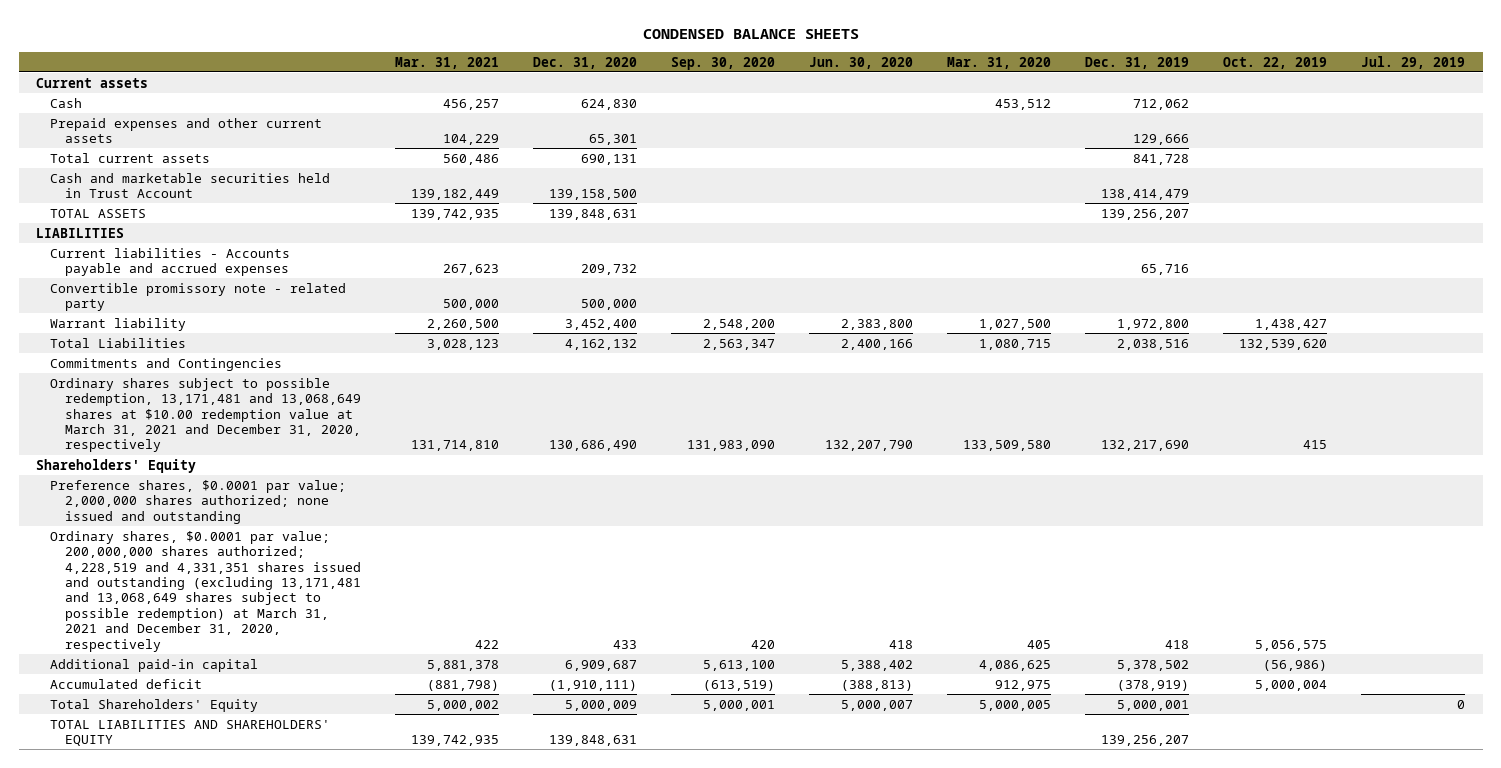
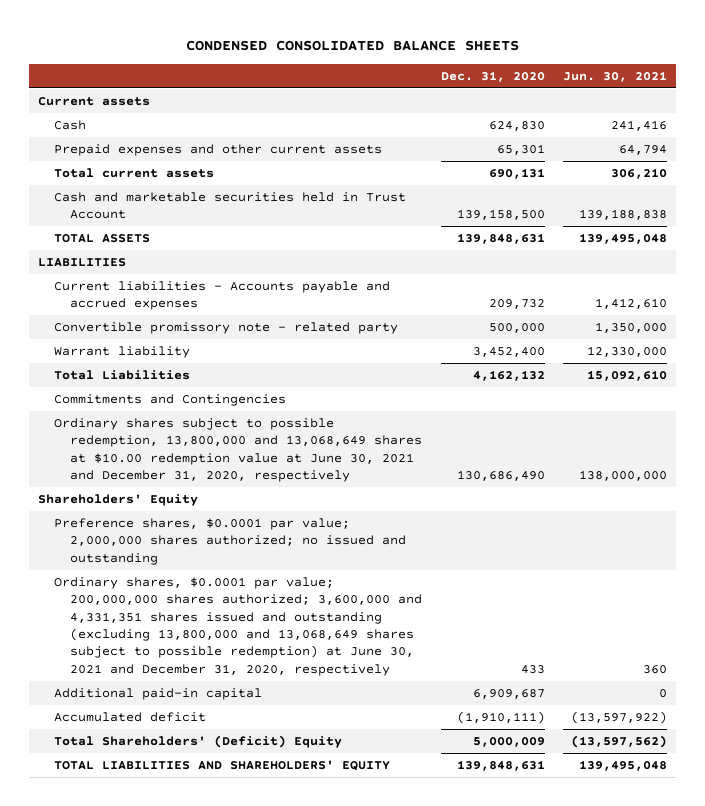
[642,29,859,40] CONDENSED BALANCE SHEETS -> [185,40,519,52] CONDENSED CONSOLIDATED BALANCE SHEETS
[394,56,499,69] Mar. 31, 2021 -> none
[670,56,775,70] Sep. 30, 2020 -> none
[809,56,914,69] Jun. 30, 2020 -> none
[947,56,1052,69] Mar. 31, 2020 -> none
[1085,56,1190,69] Dec. 31, 2019 -> none
[1223,56,1328,69] Oct. 22, 2019 -> none
[1361,55,1466,69] Jul. 29, 2019 -> none
none -> [563,70,668,82] Jun. 30, 2021
[50,377,361,453] Ordinary shares subject to possible redemption, 13,171,481 and 13,068,649 shares at $10.00 redemption value at March 31, 2021 and December 31, 2020, respectively -> [54,417,423,483] Ordinary shares subject to possible redemption, 13,800,000 and 13,068,649 shares at $10.00 redemption value at June 30, 2021 and December 31, 2020, respectively
[50,479,347,524] Preference shares, $0.0001 par value; 2,000,000 shares authorized; none issued and outstanding -> [54,517,407,565] Preference shares, $0.0001 par value; 2,000,000 shares authorized; no issued and outstanding
[50,530,361,652] Ordinary shares, $0.0001 par value; 200,000,000 shares authorized; 4,228,519 and 4,331,351 shares issued and outstanding (excluding 13,171,481 and 13,068,649 shares subject to possible redemption) at March 31, 2021 and December 31, 2020, respectively -> [54,576,423,676] Ordinary shares, $0.0001 par value; 200,000,000 shares authorized; 3,600,000 and 4,331,351 shares issued and outstanding (excluding 13,800,000 and 13,068,649 shares subject to possible redemption) at June 30, 2021 and December 31, 2020, respectively
[50,698,259,712] Total Shareholders' Equity -> [54,734,343,748] Total Shareholders' (Deficit) Equity

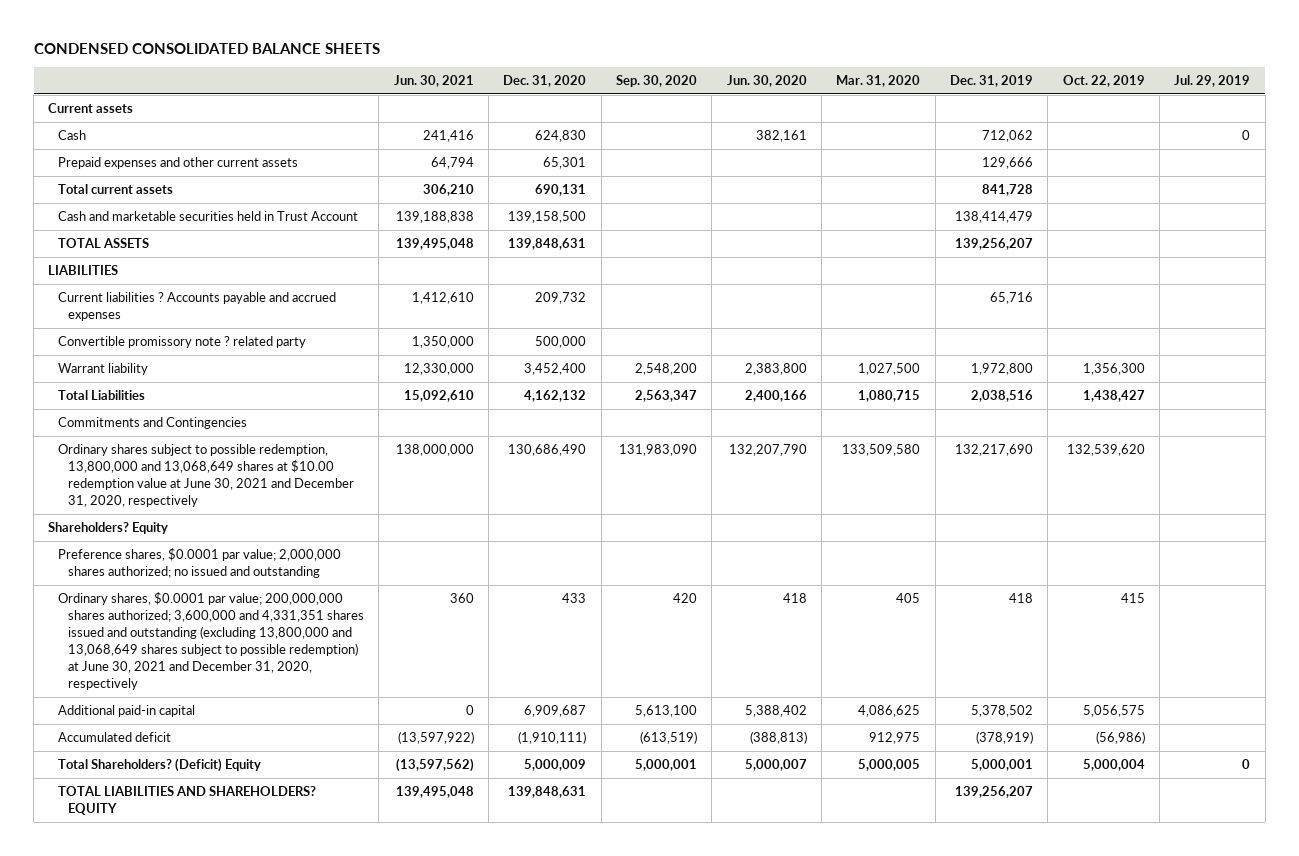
none -> [616,75,698,88] Sep. 30, 2020
none -> [726,75,807,88] Jun. 30, 2020
none -> [836,75,921,88] Mar. 31, 2020
none -> [949,75,1033,88] Dec. 31, 2019
none -> [1062,75,1145,88] Oct. 22, 2019
none -> [1174,75,1251,88] Jul. 29, 2019
[54,280,391,311] Current liabilities - Accounts payable and accrued expenses -> [58,292,337,322] Current liabilities ? Accounts payable and accrued expenses
[54,321,399,334] Convertible promissory note - related party -> [58,336,307,349] Convertible promissory note ? related party
[38,493,199,506] Shareholders' Equity -> [48,522,169,535] Shareholders? Equity
[54,734,343,748] Total Shareholders' (Deficit) Equity -> [58,758,262,773] Total Shareholders? (Deficit) Equity
[54,759,391,771] TOTAL LIABILITIES AND SHAREHOLDERS' EQUITY -> [58,786,317,816] TOTAL LIABILITIES AND SHAREHOLDERS? EQUITY

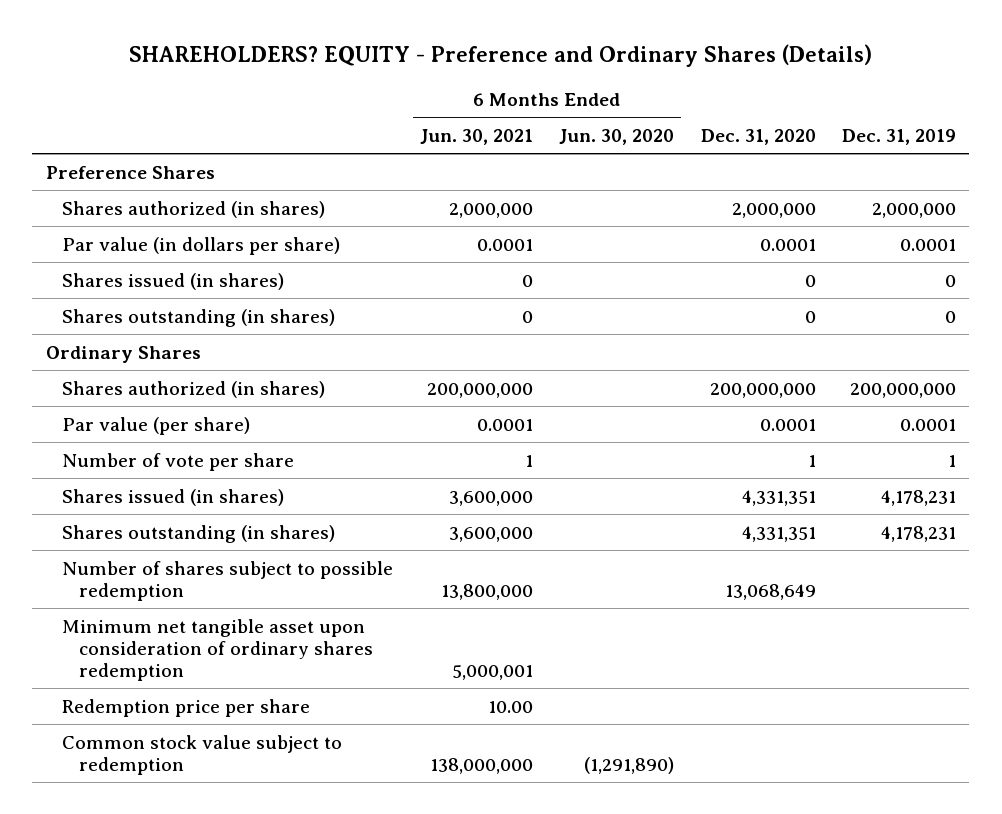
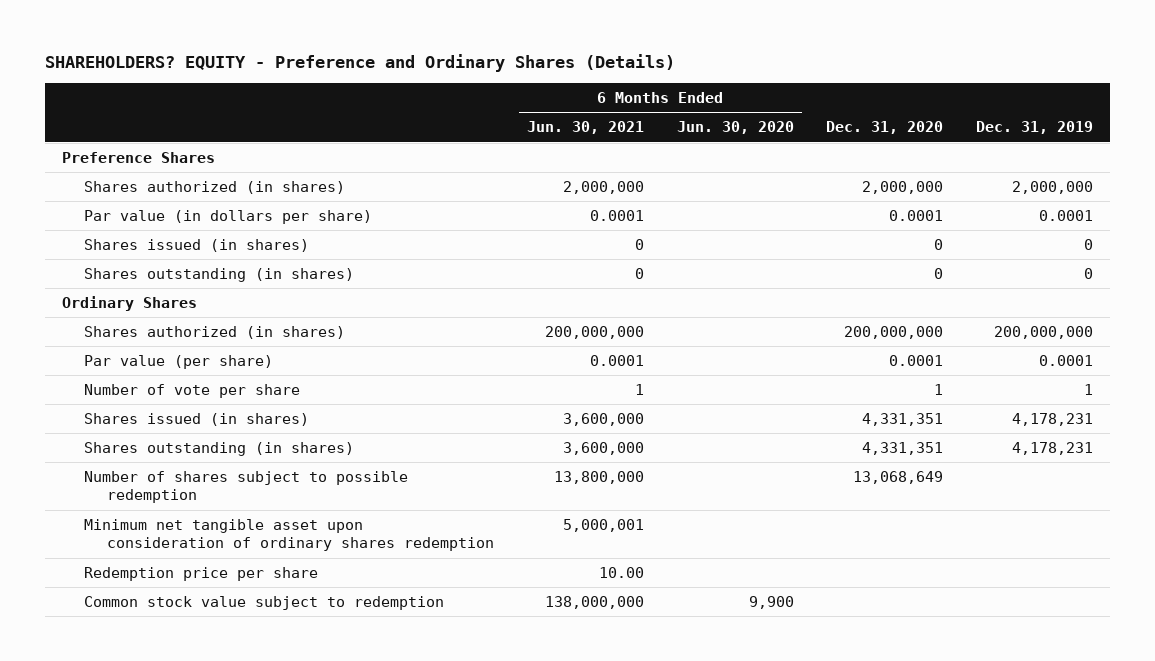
[584,756,675,774] (1,291,890) -> [748,596,794,610] 9,900

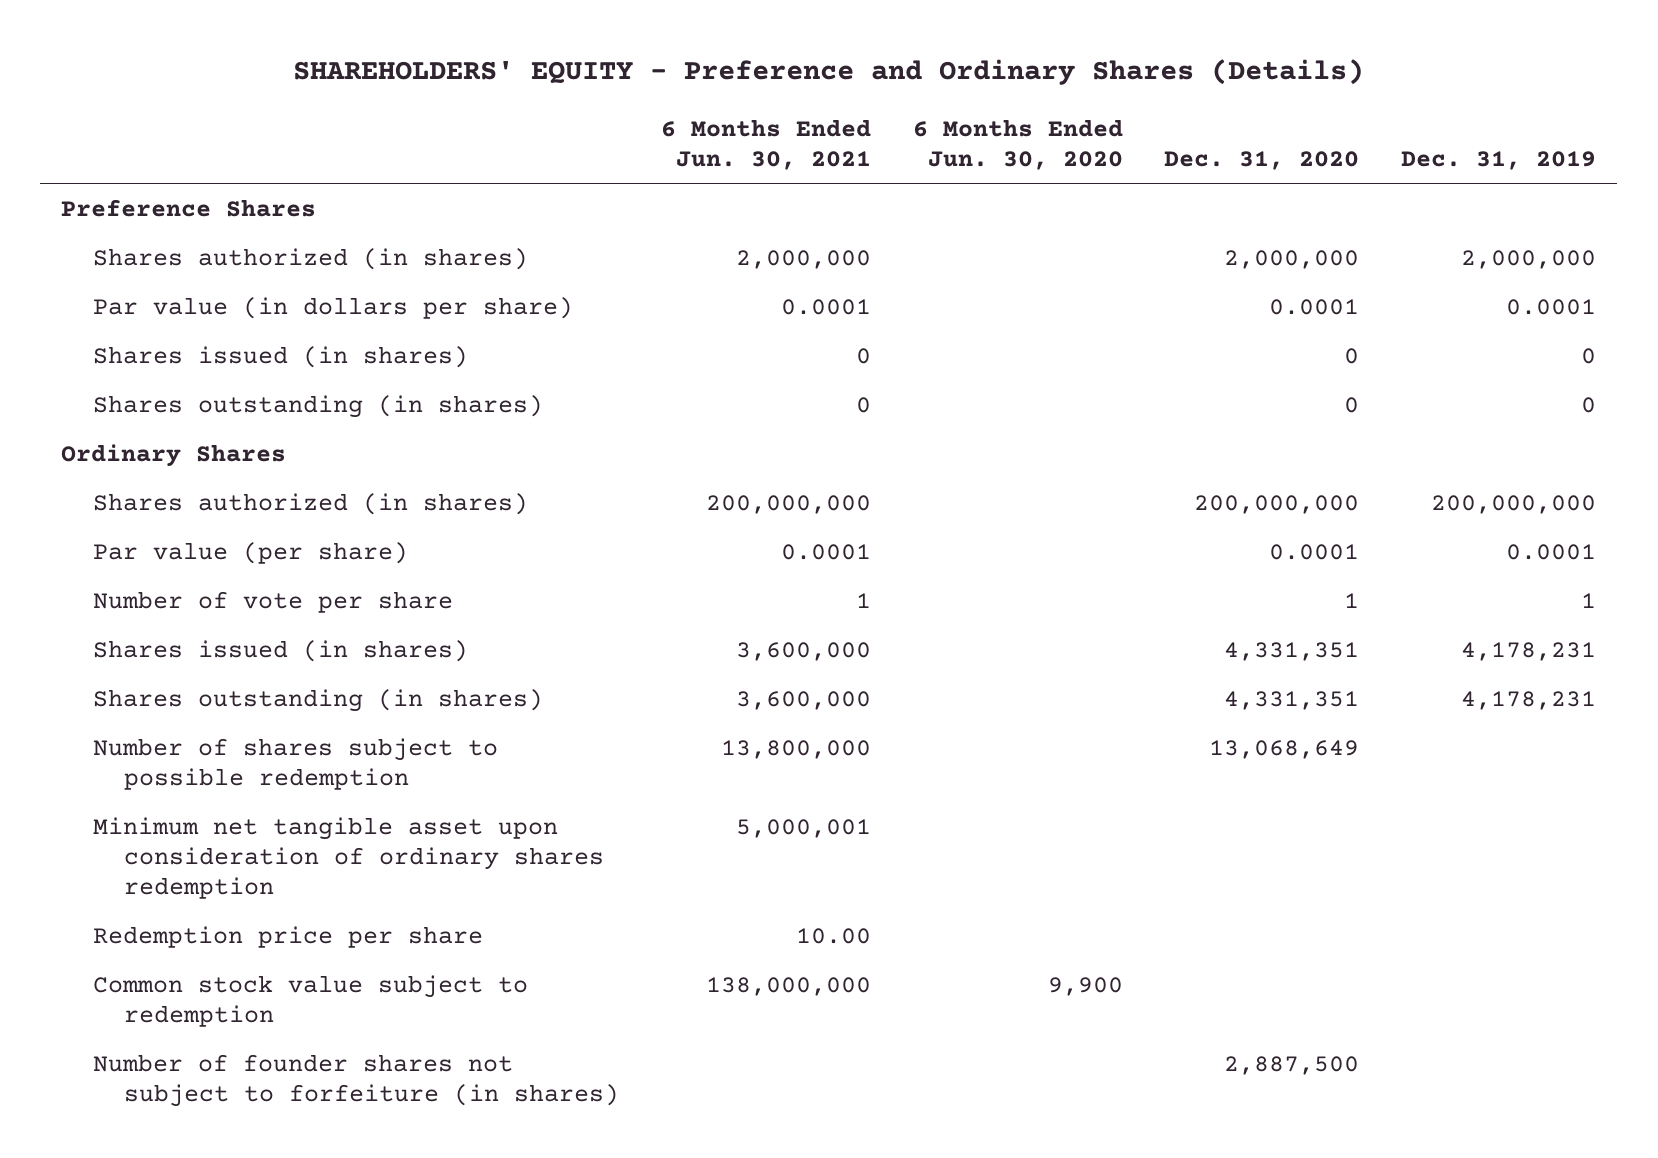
[45,54,676,73] SHAREHOLDERS? EQUITY - Preference and Ordinary Shares (Details) -> [292,59,1364,86] SHAREHOLDERS' EQUITY - Preference and Ordinary Shares (Details)
none -> [92,1053,620,1107] Number of founder shares not subject to forfeiture (in shares)

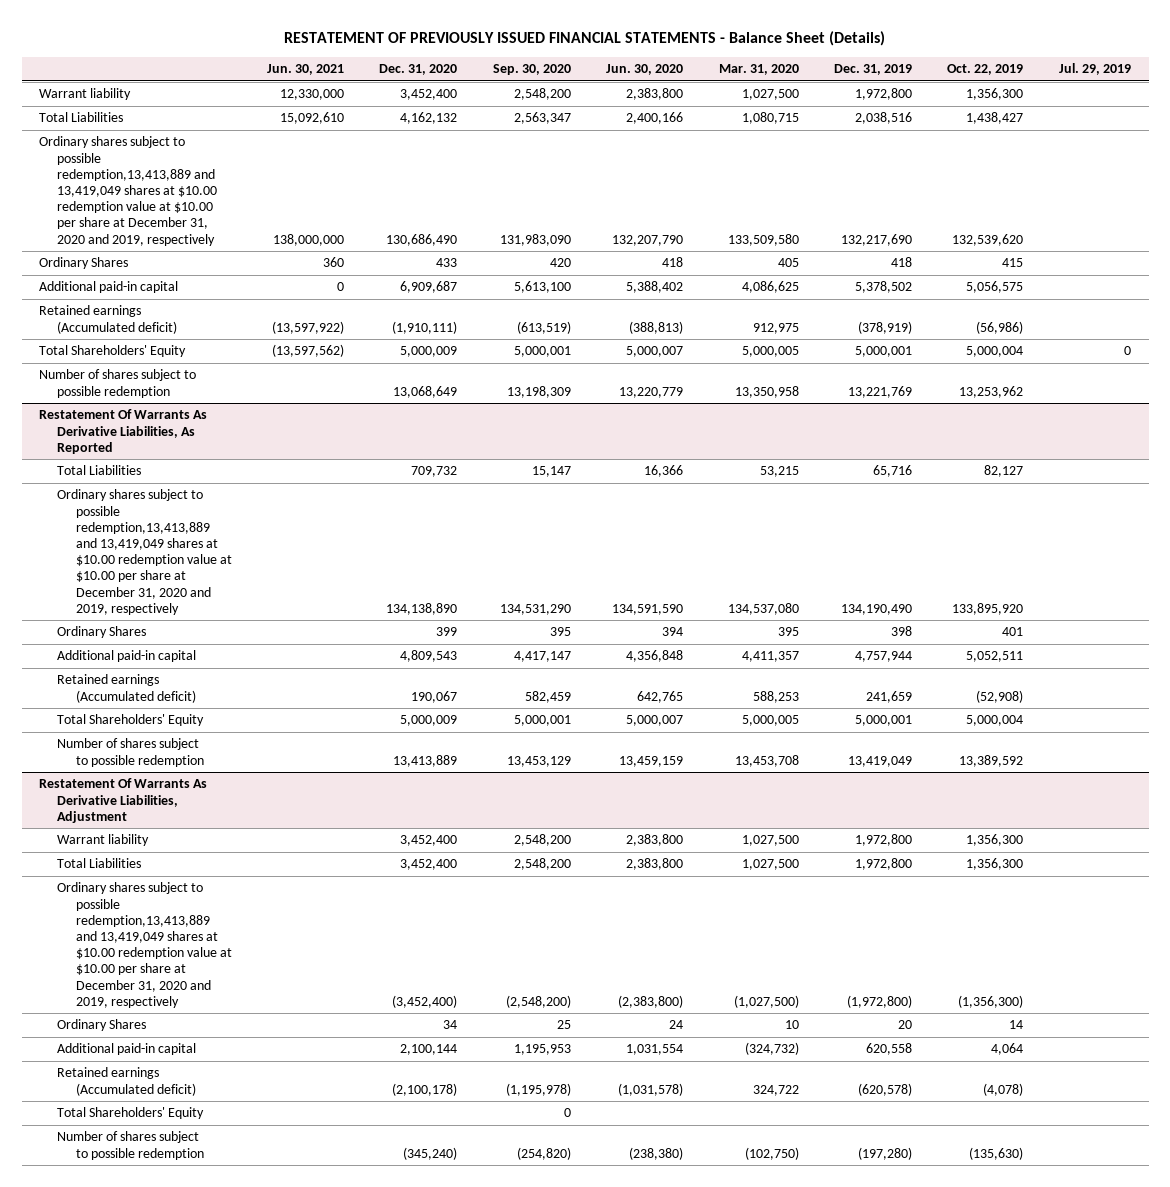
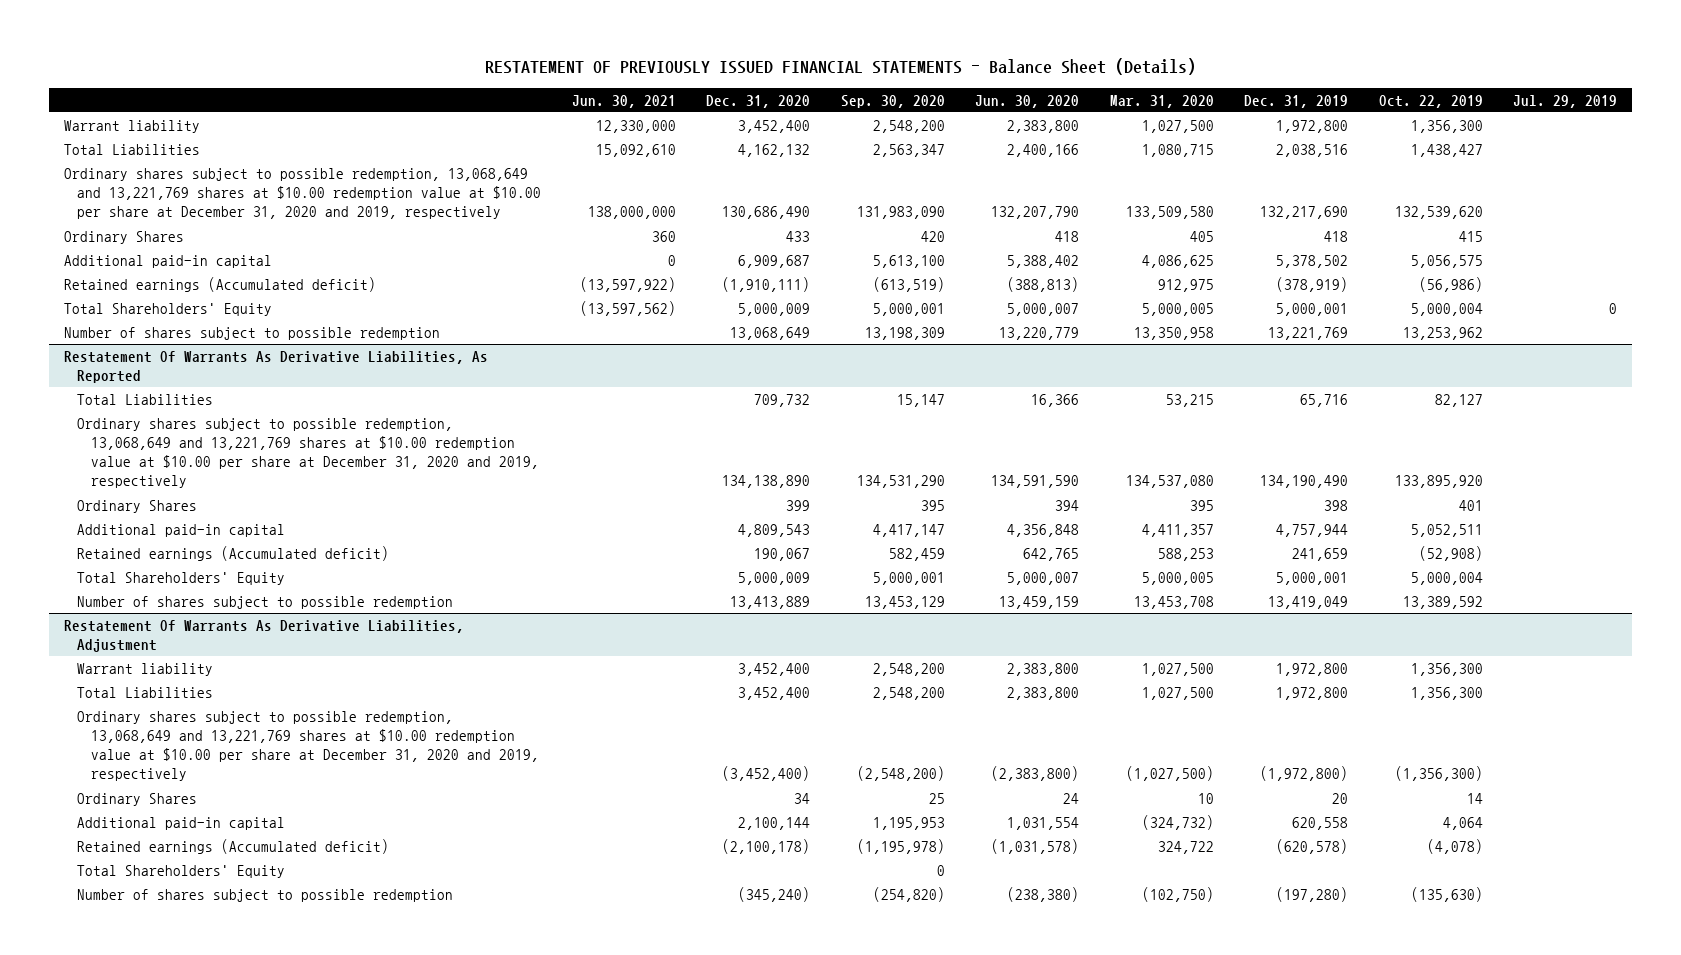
[39,136,218,246] Ordinary shares subject to possible redemption,13,413,889 and 13,419,049 shares at $10.00 redemption value at $10.00 per share at December 31, 2020 and 2019, respectively -> [64,167,542,220] Ordinary shares subject to possible redemption, 13,068,649 and 13,221,769 shares at $10.00 redemption value at $10.00 per share at December 31, 2020 and 2019, respectively
[57,489,232,615] Ordinary shares subject to possible redemption,13,413,889 and 13,419,049 shares at $10.00 redemption value at $10.00 per share at December 31, 2020 and 2019, respectively -> [77,417,539,489] Ordinary shares subject to possible redemption, 13,068,649 and 13,221,769 shares at $10.00 redemption value at $10.00 per share at December 31, 2020 and 2019, respectively
[57,882,232,1008] Ordinary shares subject to possible redemption,13,413,889 and 13,419,049 shares at $10.00 redemption value at $10.00 per share at December 31, 2020 and 2019, respectively -> [77,710,539,782] Ordinary shares subject to possible redemption, 13,068,649 and 13,221,769 shares at $10.00 redemption value at $10.00 per share at December 31, 2020 and 2019, respectively

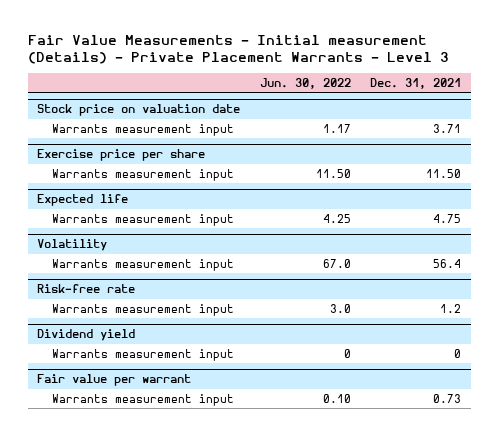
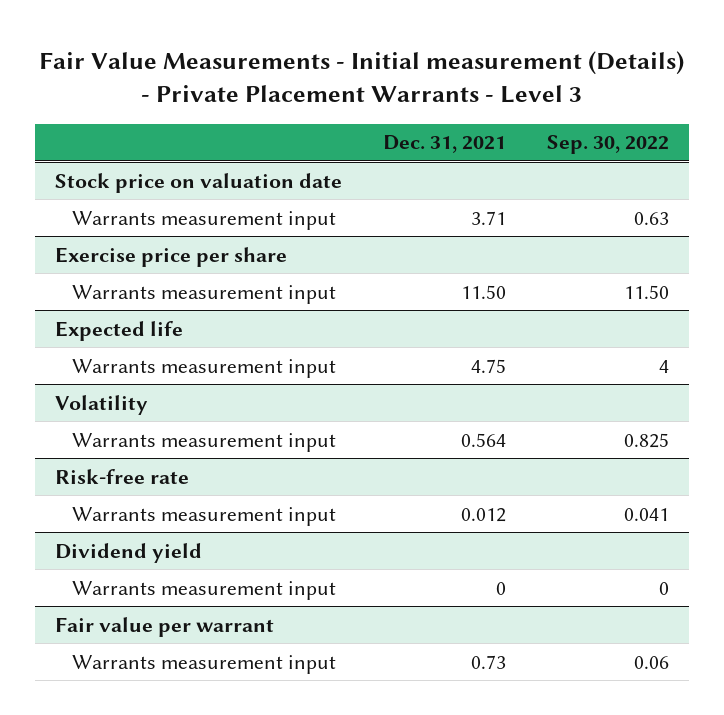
[259,77,351,89] Jun. 30, 2022 -> none
none -> [546,135,669,155] Sep. 30, 2022
[433,258,462,268] 56.4 -> [460,432,506,447] 0.564
[440,303,462,313] 1.2 -> [460,507,506,522] 0.012

